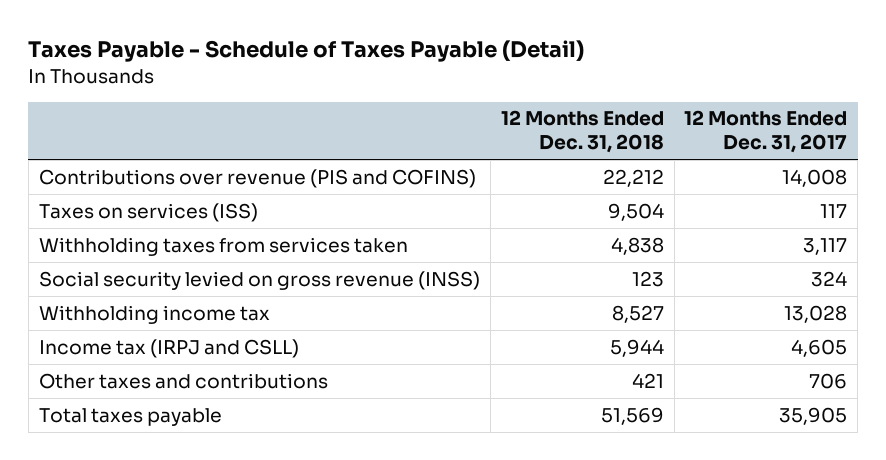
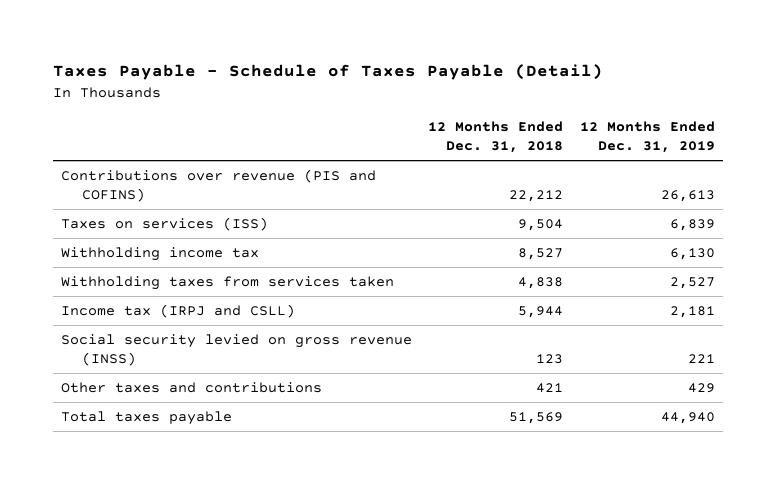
[684,110,848,154] 12 Months Ended Dec. 31, 2017 -> none
none -> [580,120,716,153] 12 Months Ended Dec. 31, 2019
[38,236,408,256] Withholding taxes from services taken -> [60,276,394,291] Withholding taxes from services taken
[38,270,480,290] Social security levied on gross revenue (INSS) -> [60,334,412,367] Social security levied on gross revenue (INSS)

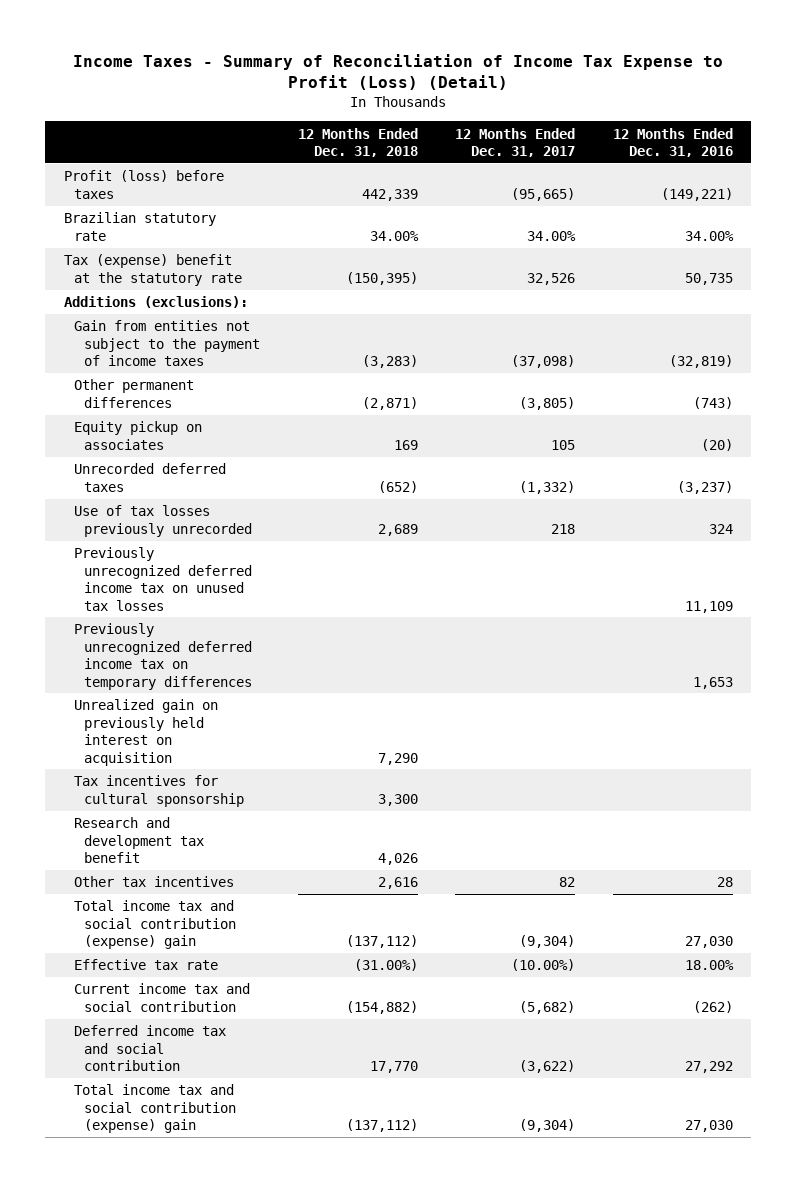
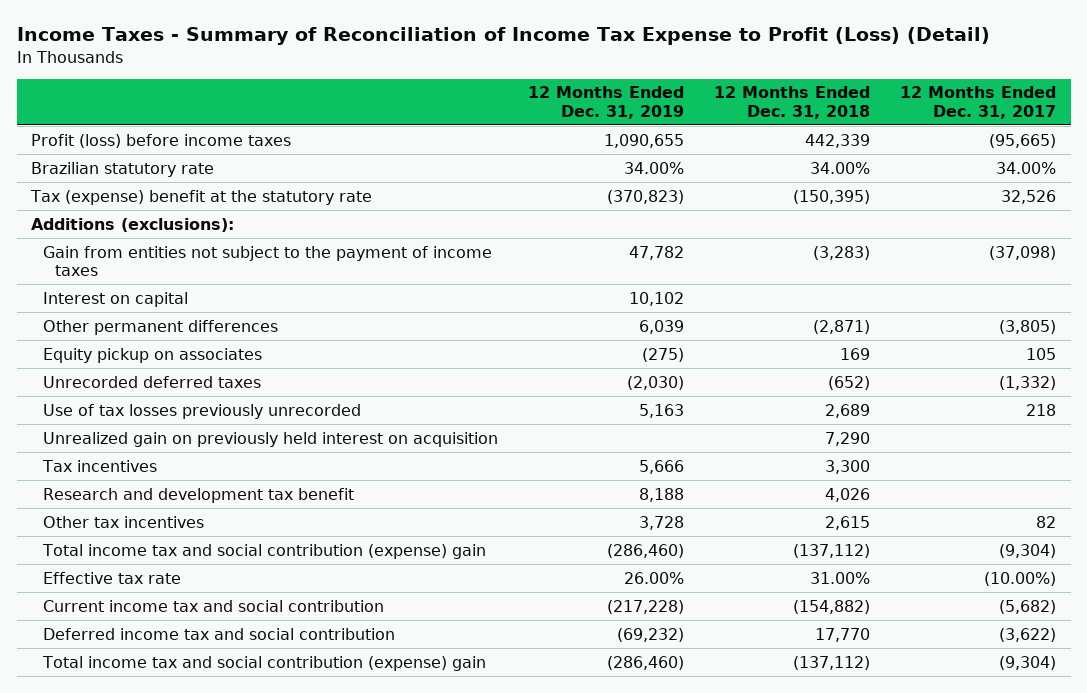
[612,127,733,158] 12 Months Ended Dec. 31, 2016 -> none
none -> [528,86,685,119] 12 Months Ended Dec. 31, 2019
[63,170,224,199] Profit (loss) before taxes -> [31,133,292,148] Profit (loss) before income taxes
none -> [43,291,189,307] Interest on capital
[73,547,253,611] Previously unrecognized deferred income tax on unused tax losses -> none
[73,623,253,690] Previously unrecognized deferred income tax on temporary differences -> none
[73,775,245,807] Tax incentives for cultural sponsorship -> [42,459,158,472] Tax incentives
[377,877,418,890] 2,616 -> [824,515,870,530] 2,615
[353,959,418,972] (31.00%) -> [809,571,870,584] 31.00%

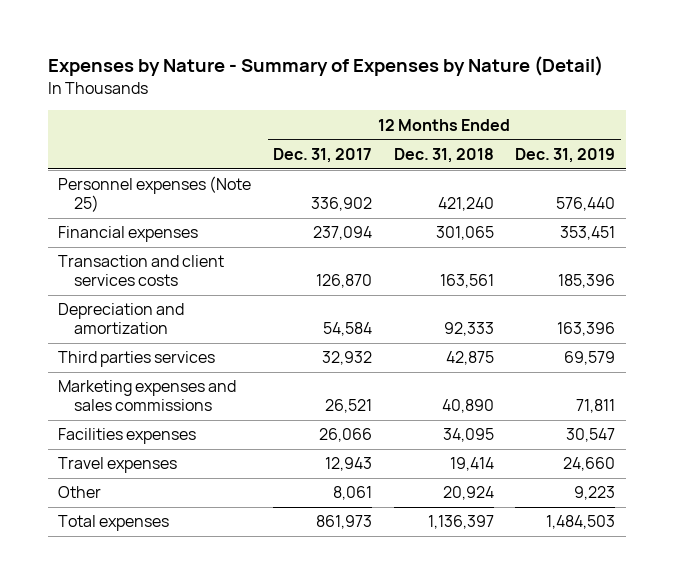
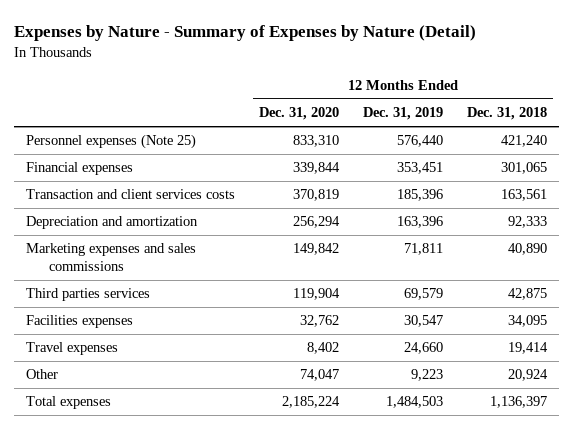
[273,147,373,163] Dec. 31, 2017 -> none
none -> [259,107,340,121] Dec. 31, 2020
[58,351,216,368] Third parties services -> [26,288,151,302] Third parties services

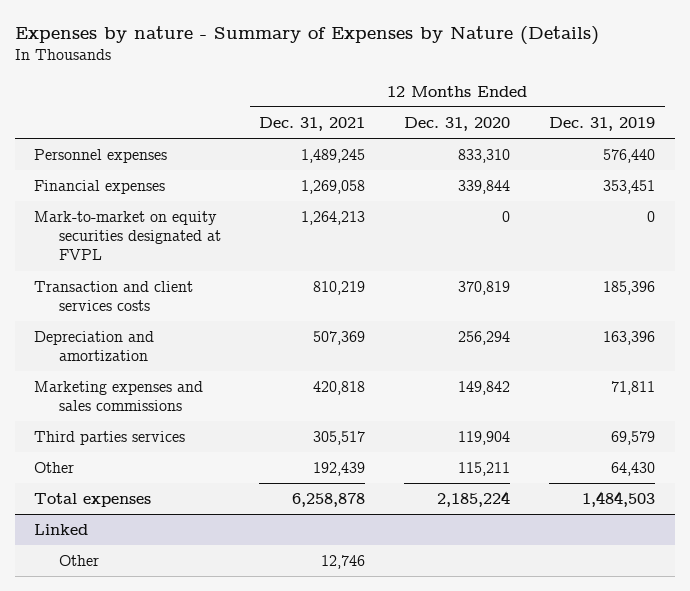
[14,24,477,41] Expenses by Nature - Summary of Expenses by Nature (Detail) -> [14,26,599,46] Expenses by nature - Summary of Expenses by Nature (Details)
[466,107,547,121] Dec. 31, 2018 -> none
none -> [259,116,366,131] Dec. 31, 2021
[26,134,197,150] Personnel expenses (Note 25) -> [34,149,168,164] Personnel expenses
none -> [34,211,221,261] Mark-to-market on equity securities designated at FVPL
[26,315,134,329] Facilities expenses -> none
[26,342,119,356] Travel expenses -> none
[300,369,340,382] 74,047 -> [458,462,511,477] 115,211
[410,369,443,382] 9,223 -> [611,462,656,477] 64,430
none -> [34,524,89,536] Linked
none -> [58,555,99,567] Other

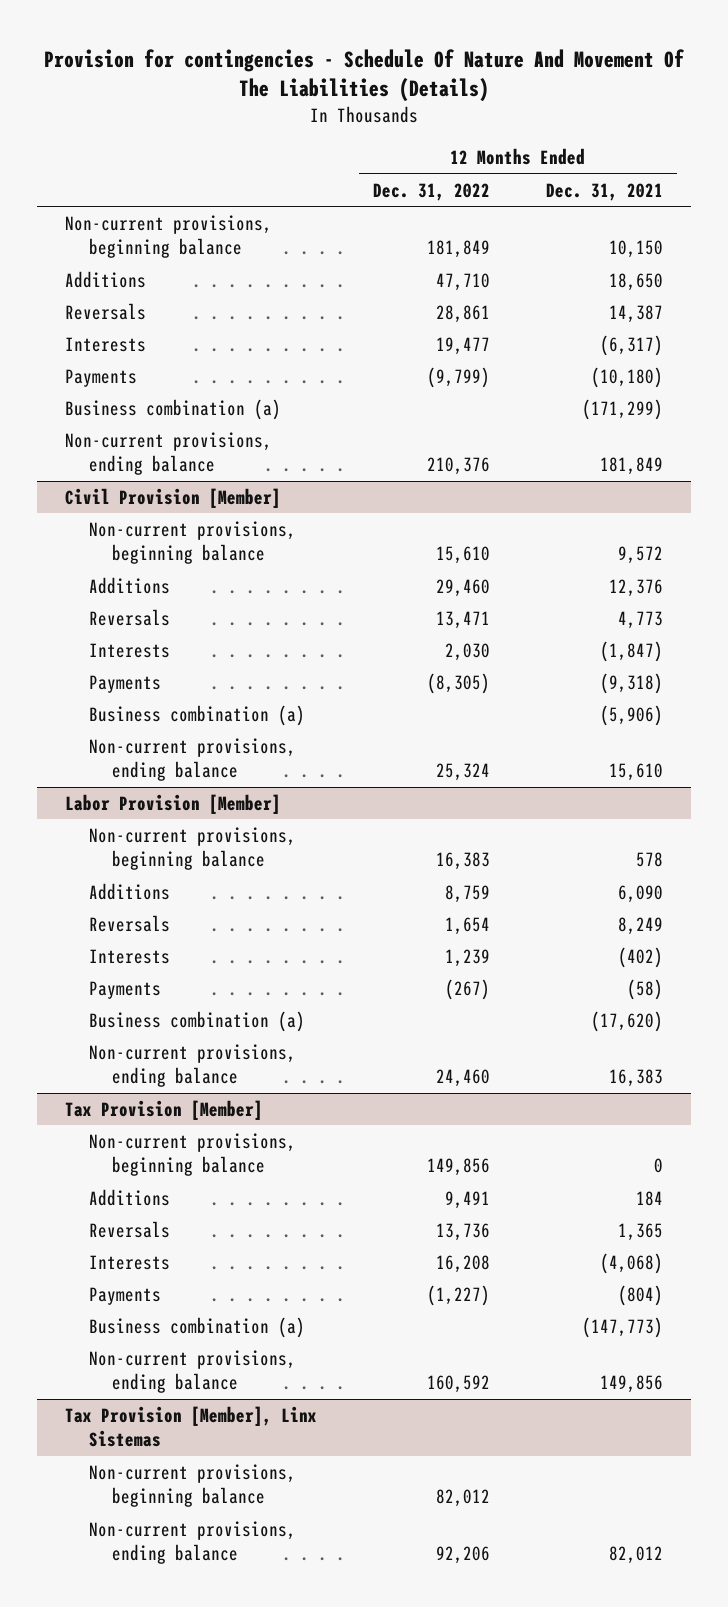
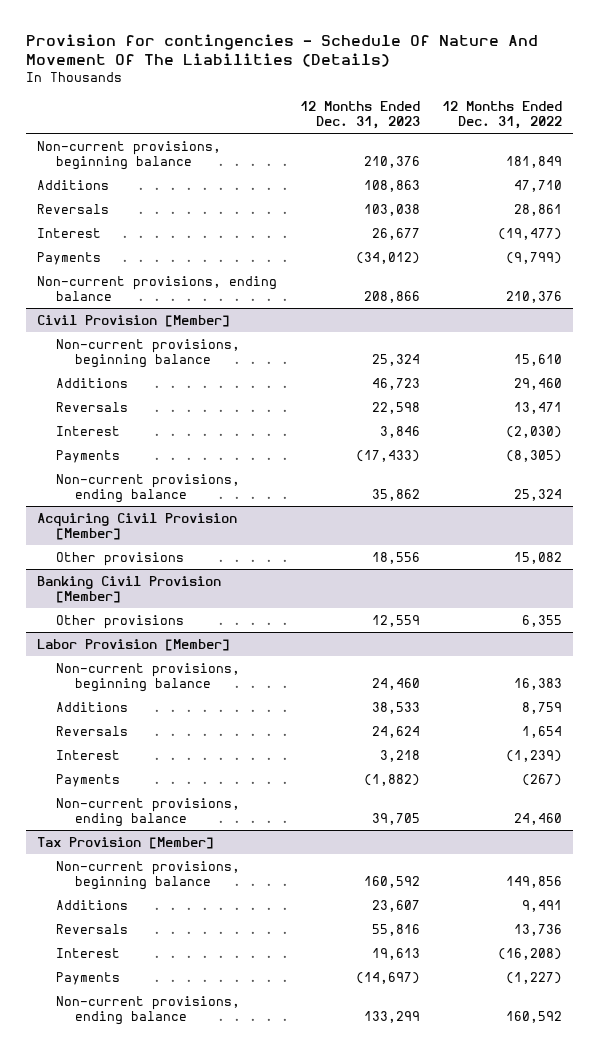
[546,182,664,201] Dec. 31, 2021 -> none
none -> [299,100,420,129] 12 Months Ended Dec. 31, 2023
[65,336,147,352] Interests -> [37,227,102,238] Interest
[436,336,491,355] 19,477 -> [498,227,563,240] (19,477)
[65,398,282,420] Business combination (a) -> none
[88,642,170,658] Interests -> [56,425,121,436] Interest
[445,642,491,661] 2,030 -> [506,425,563,438] (2,030)
[88,704,305,726] Business combination (a) -> none
none -> [37,512,238,540] Acquiring Civil Provision [Member]
none -> [56,551,185,566] Other provisions
none -> [37,575,222,603] Banking Civil Provision [Member]
none -> [56,614,185,629] Other provisions
[88,948,170,964] Interests -> [56,749,121,760] Interest
[445,948,491,967] 1,239 -> [506,749,563,762] (1,239)
[88,1010,305,1032] Business combination (a) -> none
[88,1254,170,1270] Interests -> [56,947,121,958] Interest
[436,1254,491,1273] 16,208 -> [498,947,563,960] (16,208)
[88,1316,305,1338] Business combination (a) -> none
[65,1405,318,1448] Tax Provision [Member], Linx Sistemas -> none
[88,1463,296,1508] Non-current provisions, beginning balance -> none
[88,1520,296,1565] Non-current provisions, ending balance -> none

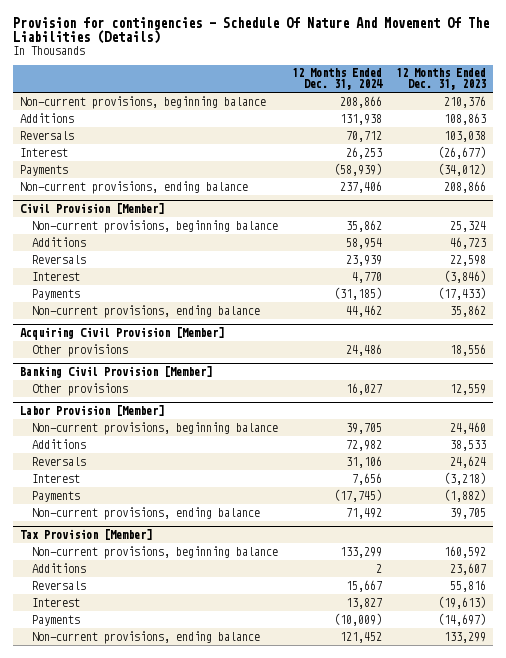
[442,100,563,129] 12 Months Ended Dec. 31, 2022 -> none
none -> [291,68,383,91] 12 Months Ended Dec. 31, 2024
[371,227,420,240] 26,677 -> [438,145,487,159] (26,677)
[379,425,420,438] 3,846 -> [444,269,487,283] (3,846)
[379,749,420,762] 3,218 -> [444,471,487,485] (3,218)
[371,947,420,960] 19,613 -> [438,595,487,609] (19,613)

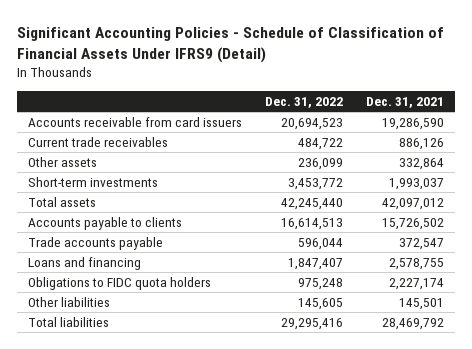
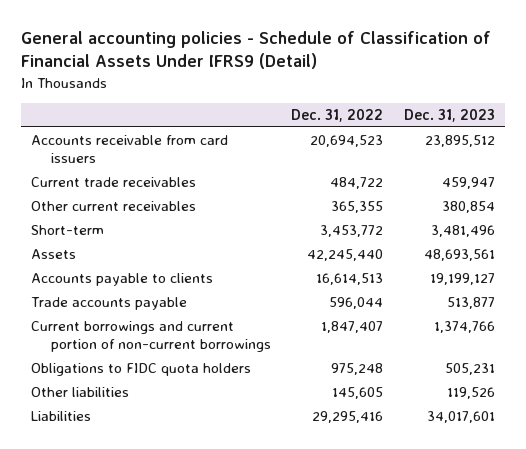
[16,26,444,63] Significant Accounting Policies - Schedule of Classification of Financial Assets Under IFRS9 (Detail) -> [20,30,491,70] General accounting policies - Schedule of Classification of Financial Assets Under IFRS9 (Detail)
[365,96,444,108] Dec. 31, 2021 -> none
none -> [403,108,495,122] Dec. 31, 2023
[28,156,98,167] Other assets -> [30,201,196,212] Other current receivables
[297,157,343,170] 236,099 -> [331,201,384,214] 365,355
[28,176,159,187] Short-term investments -> [30,225,104,236] Short-term
[28,196,97,207] Total assets -> [30,249,76,260] Assets
[28,256,142,270] Loans and financing -> [30,321,272,353] Current borrowings and current portion of non-current borrowings
[28,316,110,327] Total liabilities -> [30,411,91,422] Liabilities

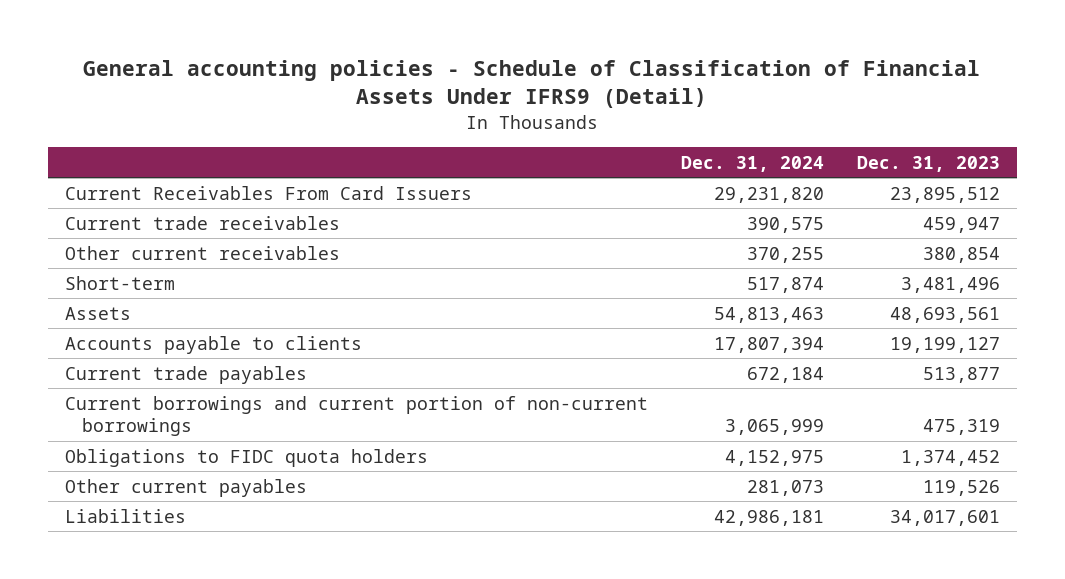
[291,108,384,122] Dec. 31, 2022 -> none
none -> [680,155,824,172] Dec. 31, 2024
[30,135,228,164] Accounts receivable from card issuers -> [64,185,472,200] Current Receivables From Card Issuers
[30,297,187,311] Trade accounts payable -> [64,365,307,384] Current trade payables
[433,321,495,334] 1,374,766 -> [923,419,1001,436] 475,319
[444,363,495,376] 505,231 -> [901,449,1001,466] 1,374,452
[30,387,129,398] Other liabilities -> [64,478,307,497] Other current payables

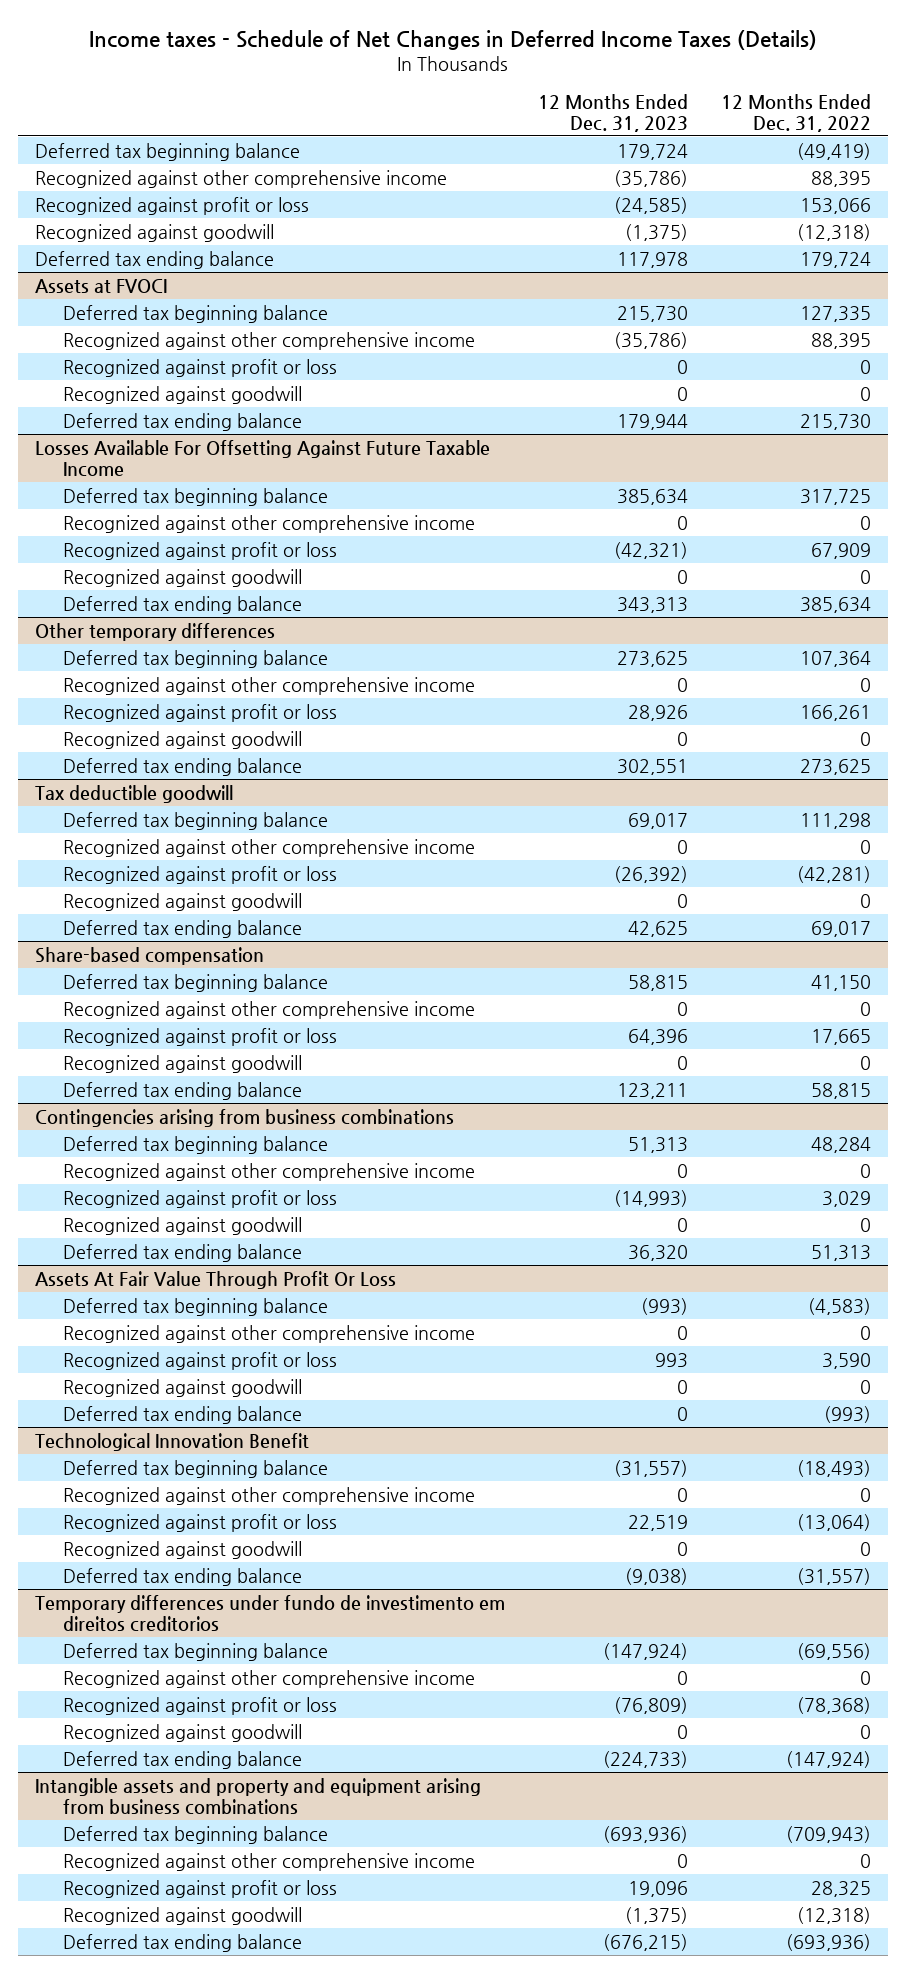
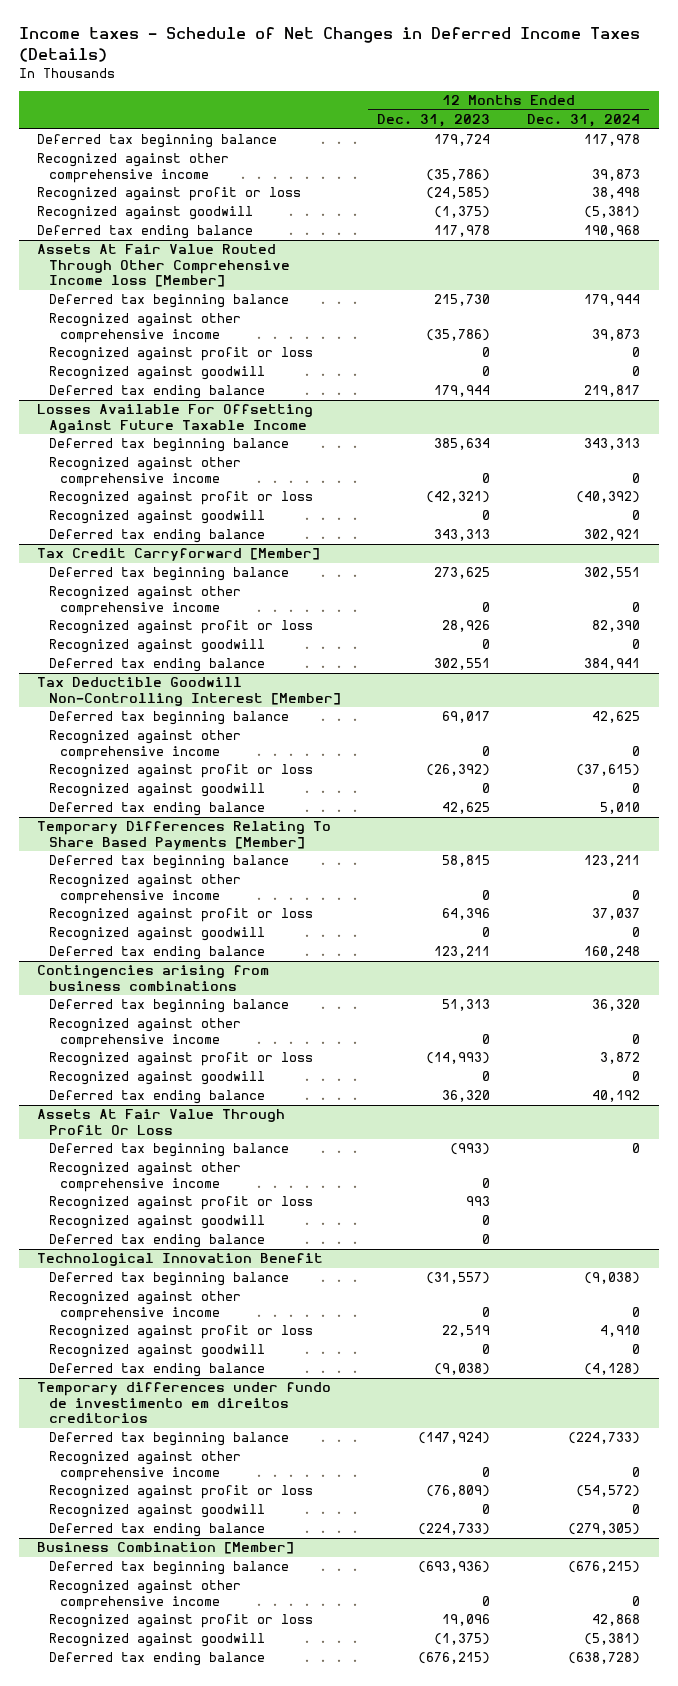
[721,93,872,132] 12 Months Ended Dec. 31, 2022 -> none
none -> [527,114,641,128] Dec. 31, 2024
[34,278,167,293] Assets at FVOCI -> [37,244,290,288] Assets At Fair Value Routed Through Other Comprehensive Income loss [Member]
[34,622,275,641] Other temporary differences -> [37,548,321,562] Tax Credit Carryforward [Member]
[34,784,233,803] Tax deductible goodwill -> [37,677,341,706] Tax Deductible Goodwill Non-Controlling Interest [Member]
[34,946,264,965] Share-based compensation -> [37,821,332,850] Temporary Differences Relating To Share Based Payments [Member]
[34,1777,481,1815] Intangible assets and property and equipment arising from business combinations -> [37,1542,295,1555] Business Combination [Member]

